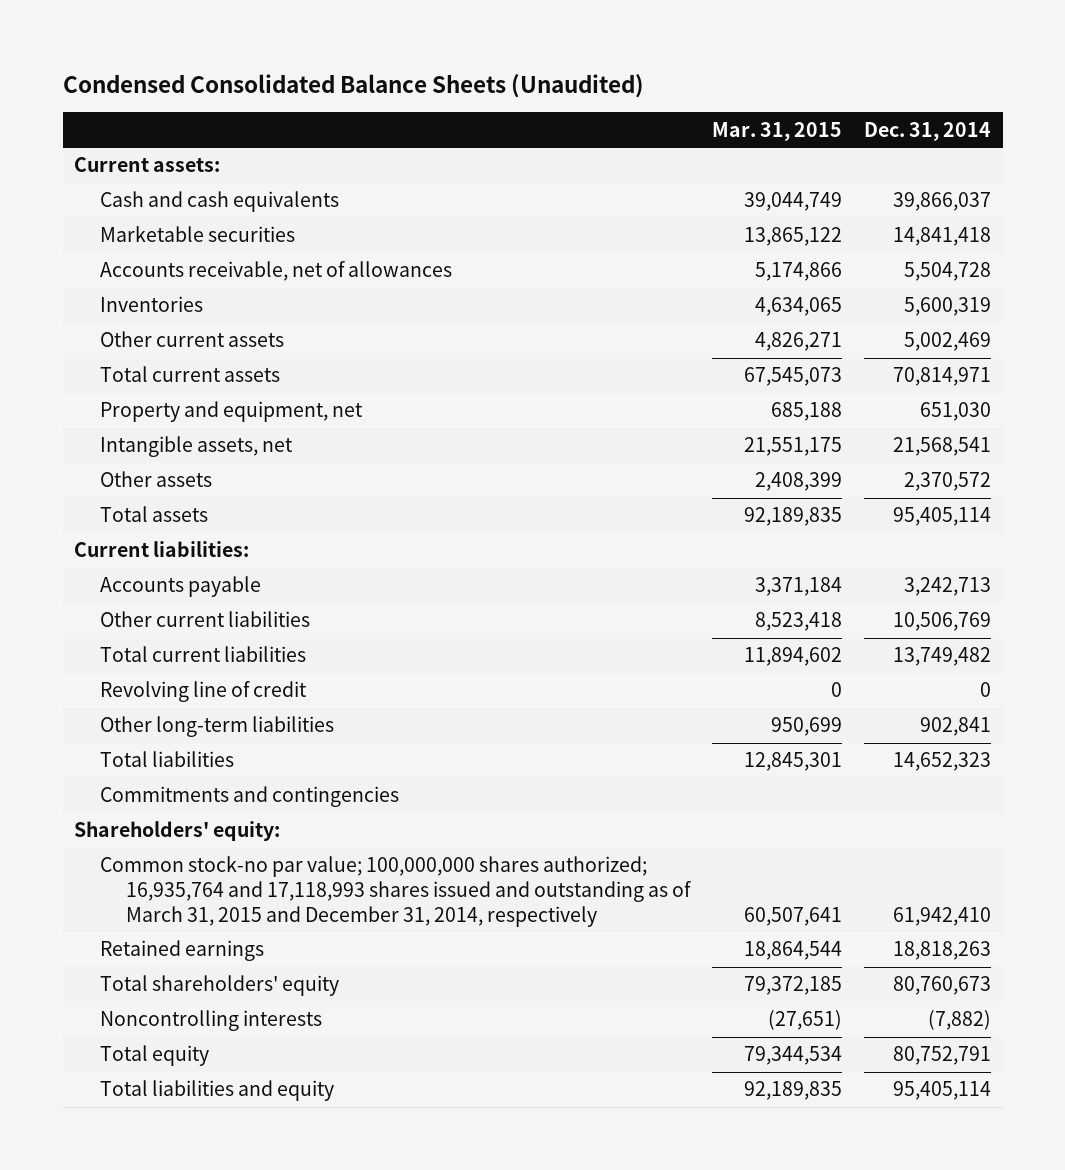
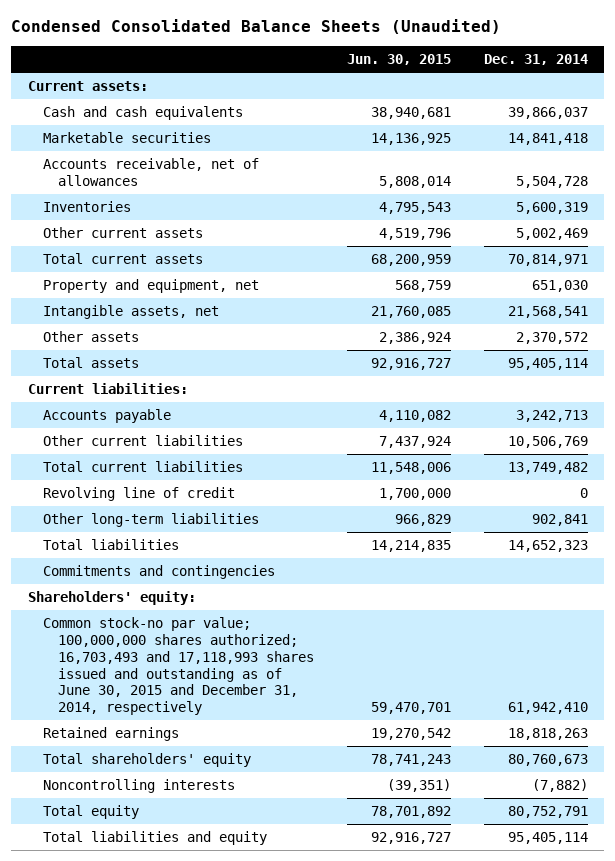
[712,121,843,141] Mar. 31, 2015 -> none
none -> [346,54,451,66] Jun. 30, 2015
[100,856,692,927] Common stock-no par value; 100,000,000 shares authorized; 16,935,764 and 17,118,993 shares issued and outstanding as of March 31, 2015 and December 31, 2014, respectively -> [42,617,314,716] Common stock-no par value; 100,000,000 shares authorized; 16,703,493 and 17,118,993 shares issued and outstanding as of June 30, 2015 and December 31, 2014, respectively

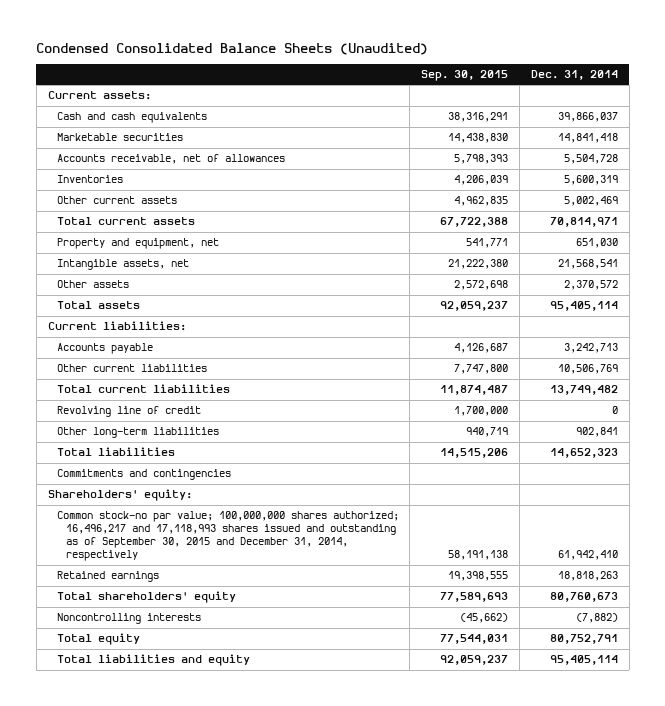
[346,54,451,66] Jun. 30, 2015 -> none
none -> [421,69,509,81] Sep. 30, 2015
[42,617,314,716] Common stock-no par value; 100,000,000 shares authorized; 16,703,493 and 17,118,993 shares issued and outstanding as of June 30, 2015 and December 31, 2014, respectively -> [56,511,399,562] Common stock-no par value; 100,000,000 shares authorized; 16,496,217 and 17,118,993 shares issued and outstanding as of September 30, 2015 and December 31, 2014, respectively

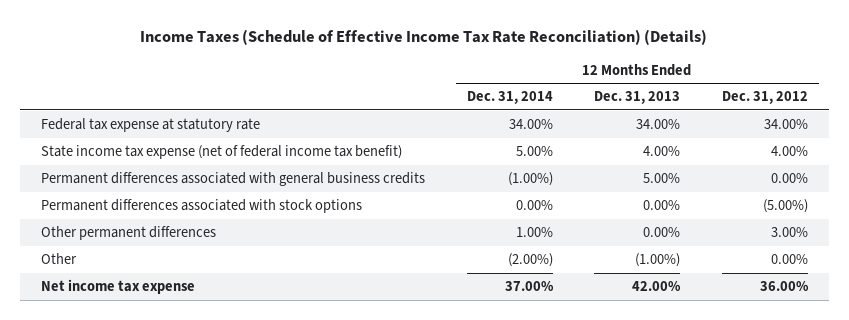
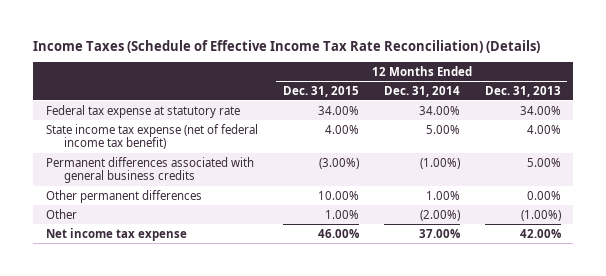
[722,91,809,105] Dec. 31, 2012 -> none
none -> [282,85,359,97] Dec. 31, 2015
[40,199,362,214] Permanent differences associated with stock options -> none

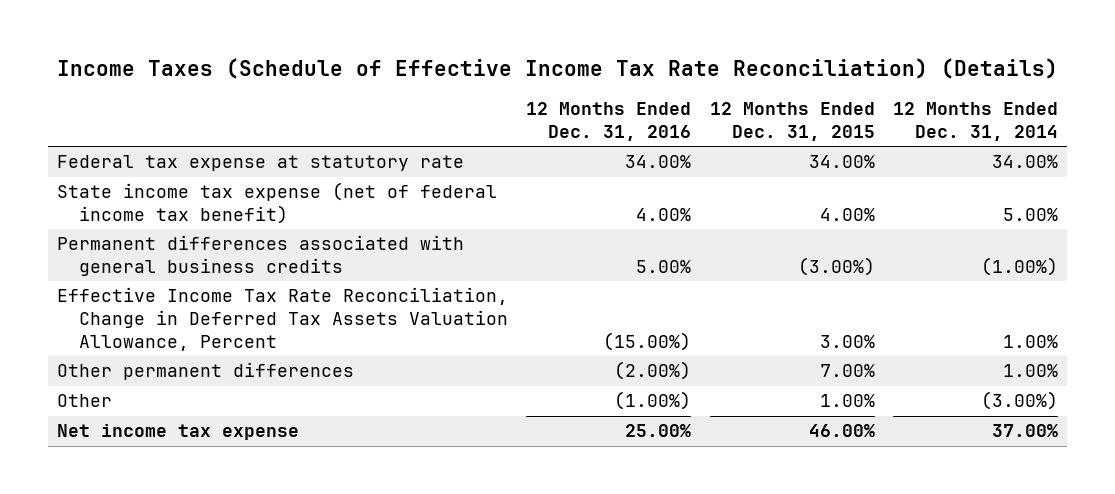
[484,85,561,97] Dec. 31, 2013 -> none
none -> [526,102,692,142] 12 Months Ended Dec. 31, 2016
none -> [57,287,509,351] Effective Income Tax Rate Reconciliation, Change in Deferred Tax Assets Valuation Allowance, Percent
[317,190,359,200] 10.00% -> [819,364,875,378] 7.00%
[419,209,460,221] (2.00%) -> [981,391,1059,411] (3.00%)

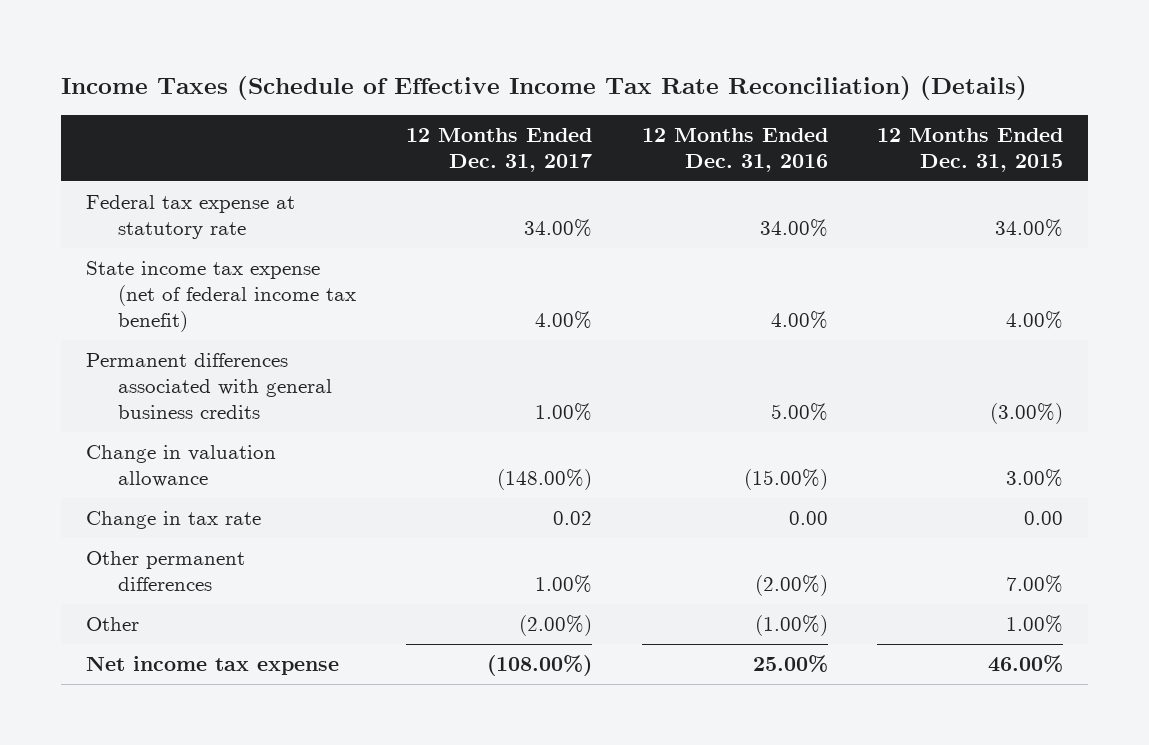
[893,102,1059,142] 12 Months Ended Dec. 31, 2014 -> none
none -> [405,127,592,172] 12 Months Ended Dec. 31, 2017
[57,287,509,351] Effective Income Tax Rate Reconciliation, Change in Deferred Tax Assets Valuation Allowance, Percent -> [86,445,277,488] Change in valuation allowance
none -> [86,511,262,530] Change in tax rate

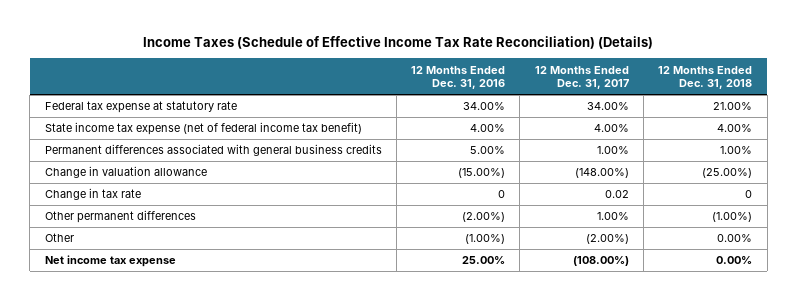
[877,127,1064,172] 12 Months Ended Dec. 31, 2015 -> none
none -> [658,65,753,90] 12 Months Ended Dec. 31, 2018
[788,511,828,526] 0.00 -> [498,190,506,199] 0

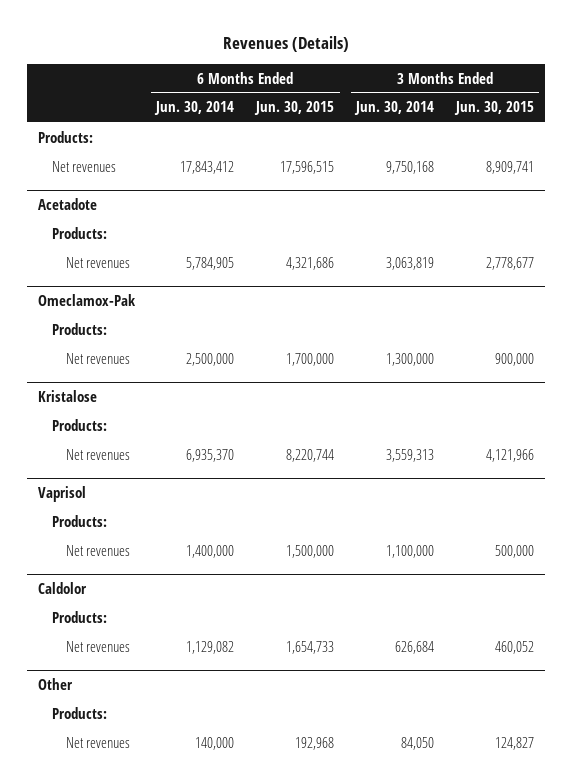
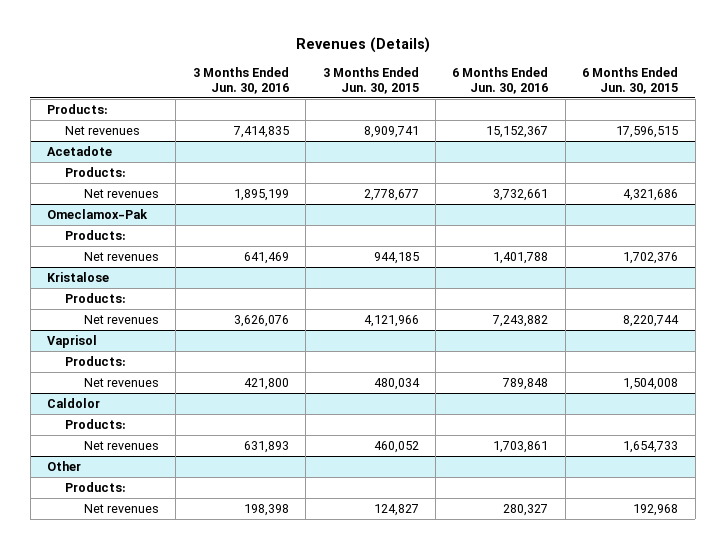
[154,101,235,116] Jun. 30, 2014 -> none
[354,101,435,116] Jun. 30, 2014 -> none
none -> [192,66,289,94] 3 Months Ended Jun. 30, 2016
none -> [452,66,549,94] 6 Months Ended Jun. 30, 2016
[286,352,335,366] 1,700,000 -> [623,252,679,265] 1,702,376
[494,352,534,366] 900,000 -> [373,252,419,265] 944,185
[286,544,335,558] 1,500,000 -> [623,378,679,391] 1,504,008
[494,544,534,558] 500,000 -> [373,378,420,391] 480,034

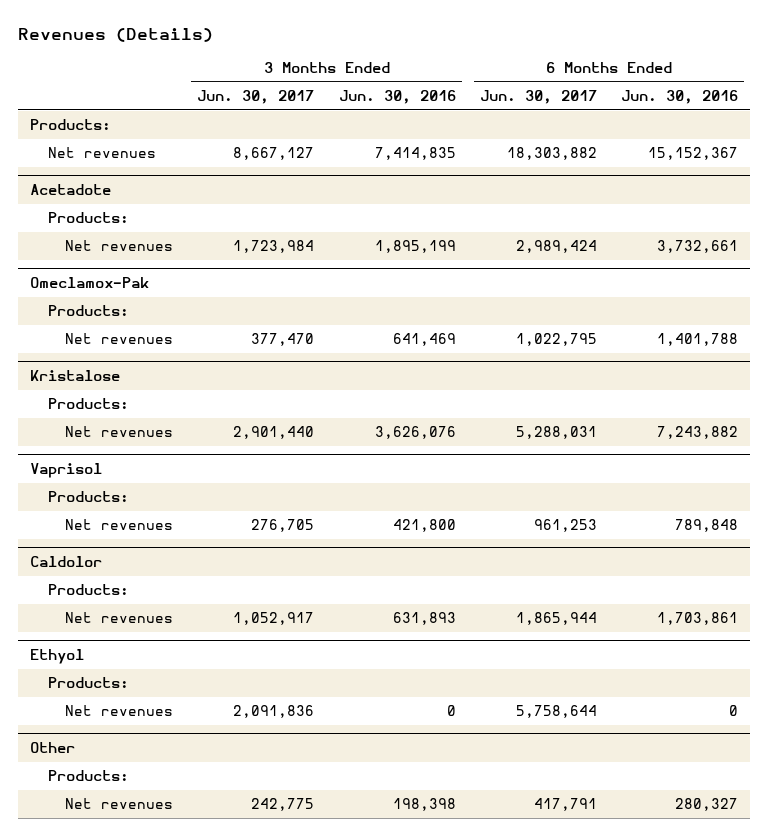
[322,66,419,94] 3 Months Ended Jun. 30, 2015 -> none
[582,66,679,94] 6 Months Ended Jun. 30, 2015 -> none
none -> [197,89,315,104] Jun. 30, 2017
none -> [479,89,597,104] Jun. 30, 2017
none -> [30,649,85,665] Ethyol
none -> [47,677,129,689] Products:
none -> [65,705,174,717] Net revenues

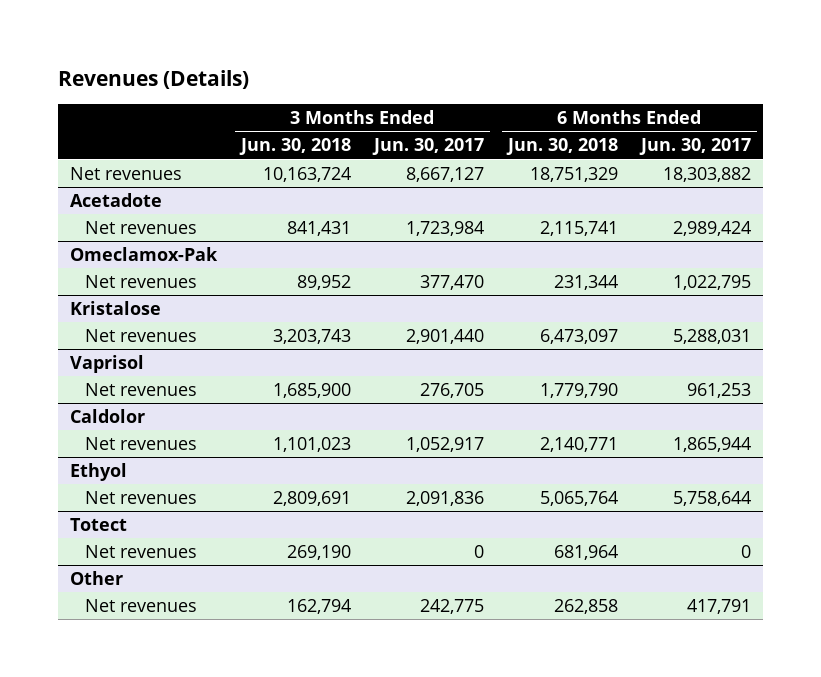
[338,89,456,104] Jun. 30, 2016 -> none
[620,89,738,104] Jun. 30, 2016 -> none
none -> [238,138,351,156] Jun. 30, 2018
none -> [505,138,618,156] Jun. 30, 2018
[30,119,112,131] Products: -> none
[47,212,129,224] Products: -> none
[47,305,129,317] Products: -> none
[47,398,129,410] Products: -> none
[47,491,129,503] Products: -> none
[47,584,129,596] Products: -> none
[47,677,129,689] Products: -> none
none -> [70,518,128,532] Totect
none -> [85,545,198,559] Net revenues
[47,770,129,782] Products: -> none

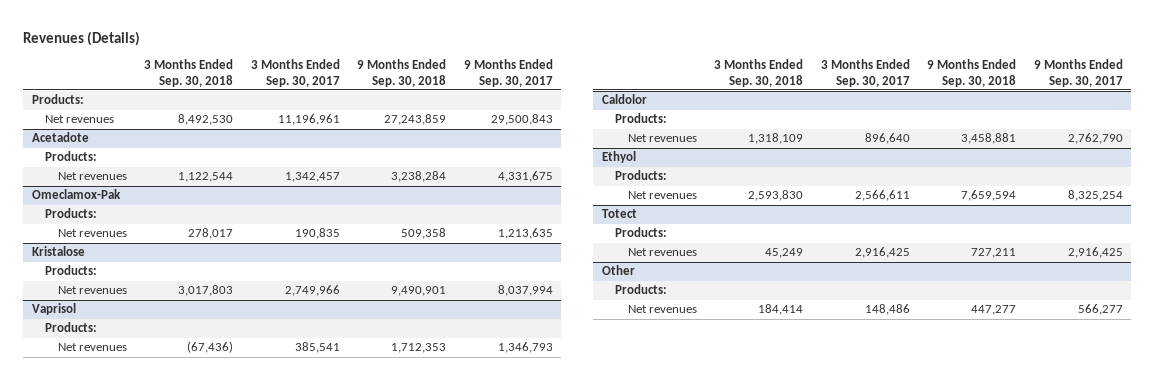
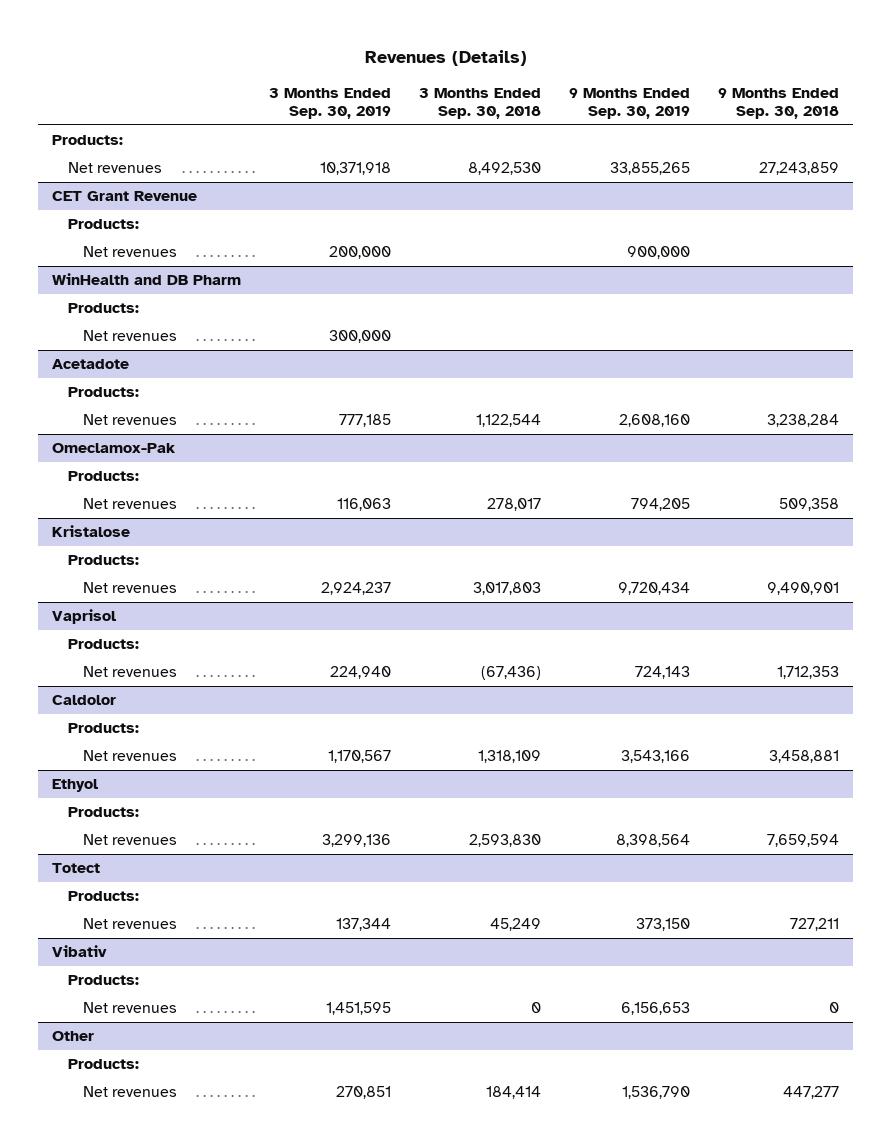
[250,59,340,87] 3 Months Ended Sep. 30, 2017 -> none
[463,59,553,87] 9 Months Ended Sep. 30, 2017 -> none
none -> [269,87,392,120] 3 Months Ended Sep. 30, 2019
none -> [569,87,691,120] 9 Months Ended Sep. 30, 2019
none -> [52,191,198,202] CET Grant Revenue
none -> [67,219,139,230] Products:
none -> [82,246,177,258] Net revenues
none -> [52,273,242,286] WinHealth and DB Pharm
none -> [67,303,139,314] Products:
none -> [82,330,177,342] Net revenues
none -> [52,945,108,958] Vibativ
none -> [67,975,139,986] Products:
none -> [82,1002,177,1014] Net revenues

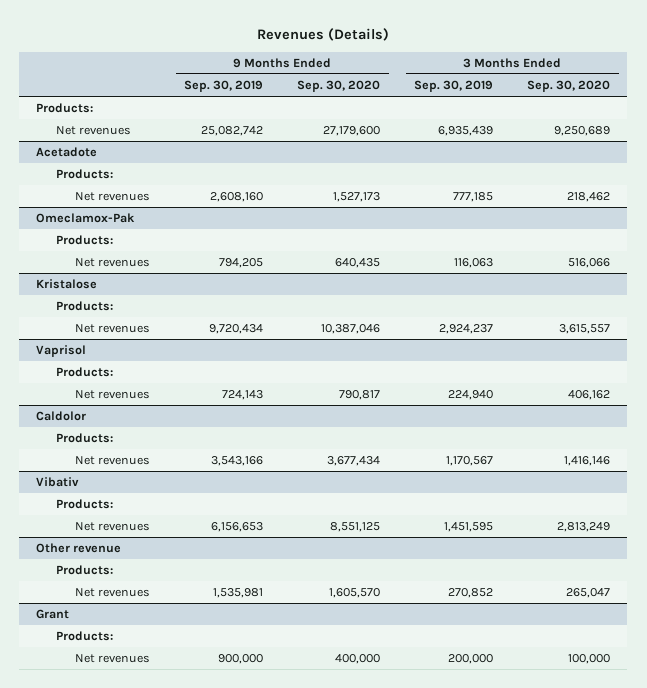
[419,87,542,120] 3 Months Ended Sep. 30, 2018 -> none
[718,87,840,120] 9 Months Ended Sep. 30, 2018 -> none
none -> [297,80,381,93] Sep. 30, 2020
none -> [527,80,611,93] Sep. 30, 2020
[52,191,198,202] CET Grant Revenue -> none
[67,219,139,230] Products: -> none
[82,246,177,258] Net revenues -> none
[52,273,242,286] WinHealth and DB Pharm -> none
[67,303,139,314] Products: -> none
[82,330,177,342] Net revenues -> none
[320,162,392,176] 10,371,918 -> [438,126,494,137] 6,935,439
[610,162,691,176] 33,855,265 -> [201,126,264,137] 25,082,742
[52,779,99,793] Ethyol -> none
[67,807,139,818] Products: -> none
[82,834,177,846] Net revenues -> none
[52,863,101,874] Totect -> none
[67,891,139,902] Products: -> none
[82,918,177,930] Net revenues -> none
[52,1031,95,1042] Other -> [36,543,122,554] Other revenue
[336,1086,392,1100] 270,851 -> [448,588,494,599] 270,852
[622,1086,691,1100] 1,536,790 -> [213,588,264,599] 1,535,981
none -> [36,609,70,620] Grant
none -> [55,631,113,642] Products:
none -> [75,654,151,664] Net revenues

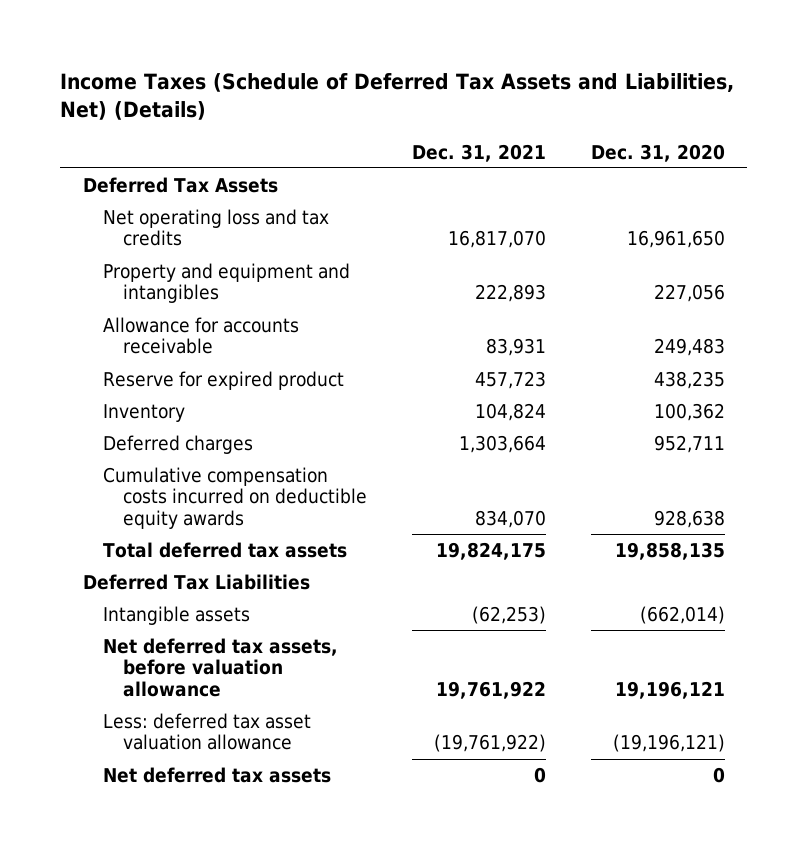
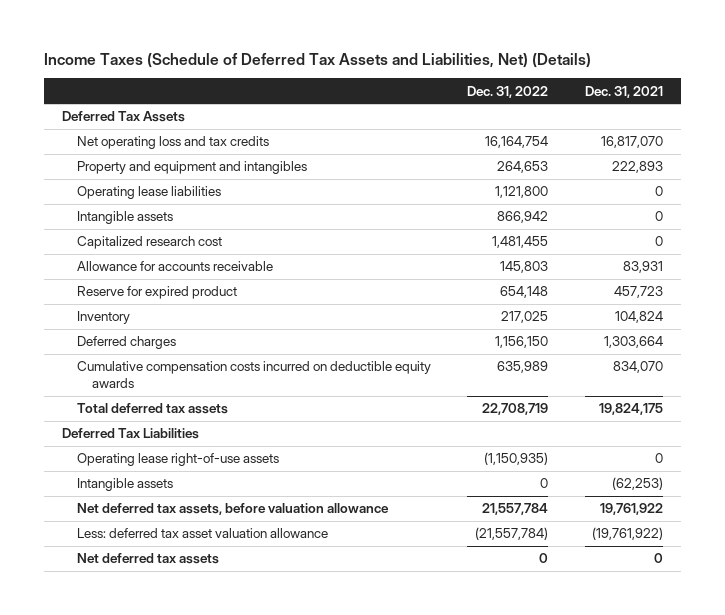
[590,143,725,162] Dec. 31, 2020 -> none
none -> [467,85,549,98] Dec. 31, 2022
none -> [76,186,221,200] Operating lease liabilities
none -> [76,211,173,225] Intangible assets
none -> [76,236,222,250] Capitalized research cost
none -> [76,453,279,467] Operating lease right-of-use assets

